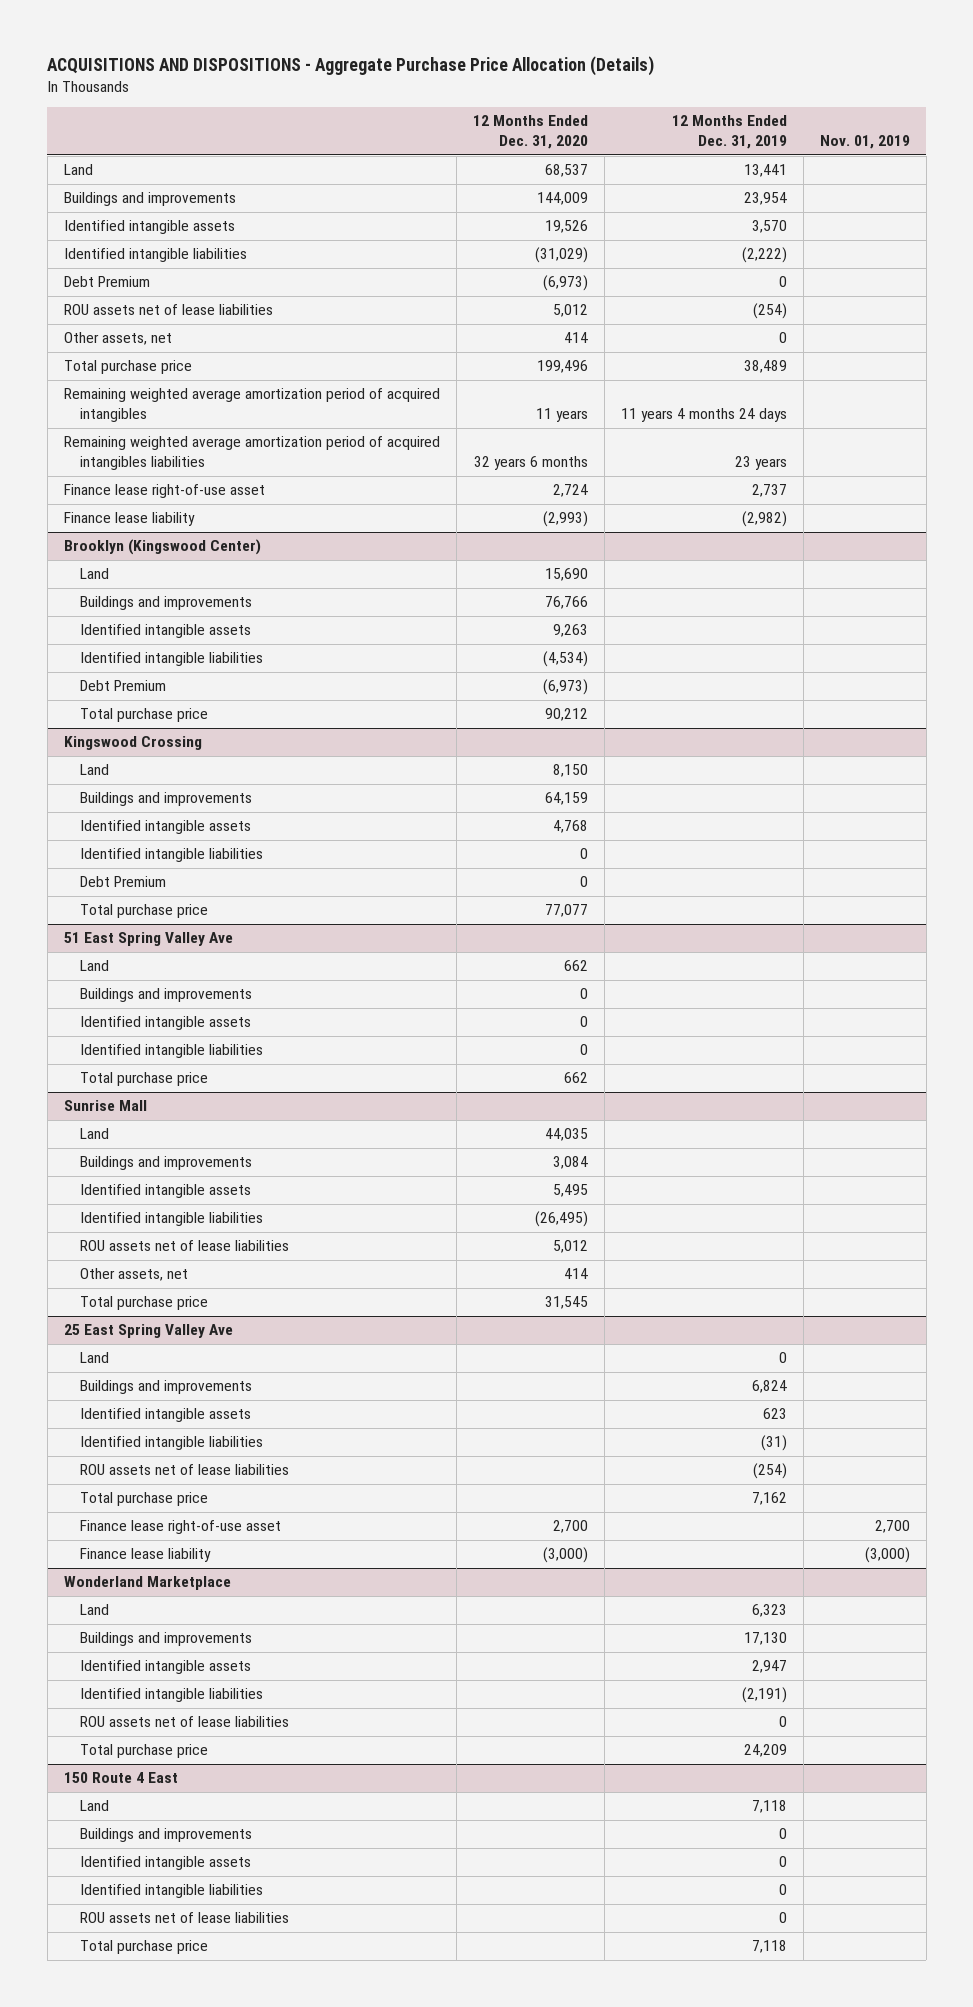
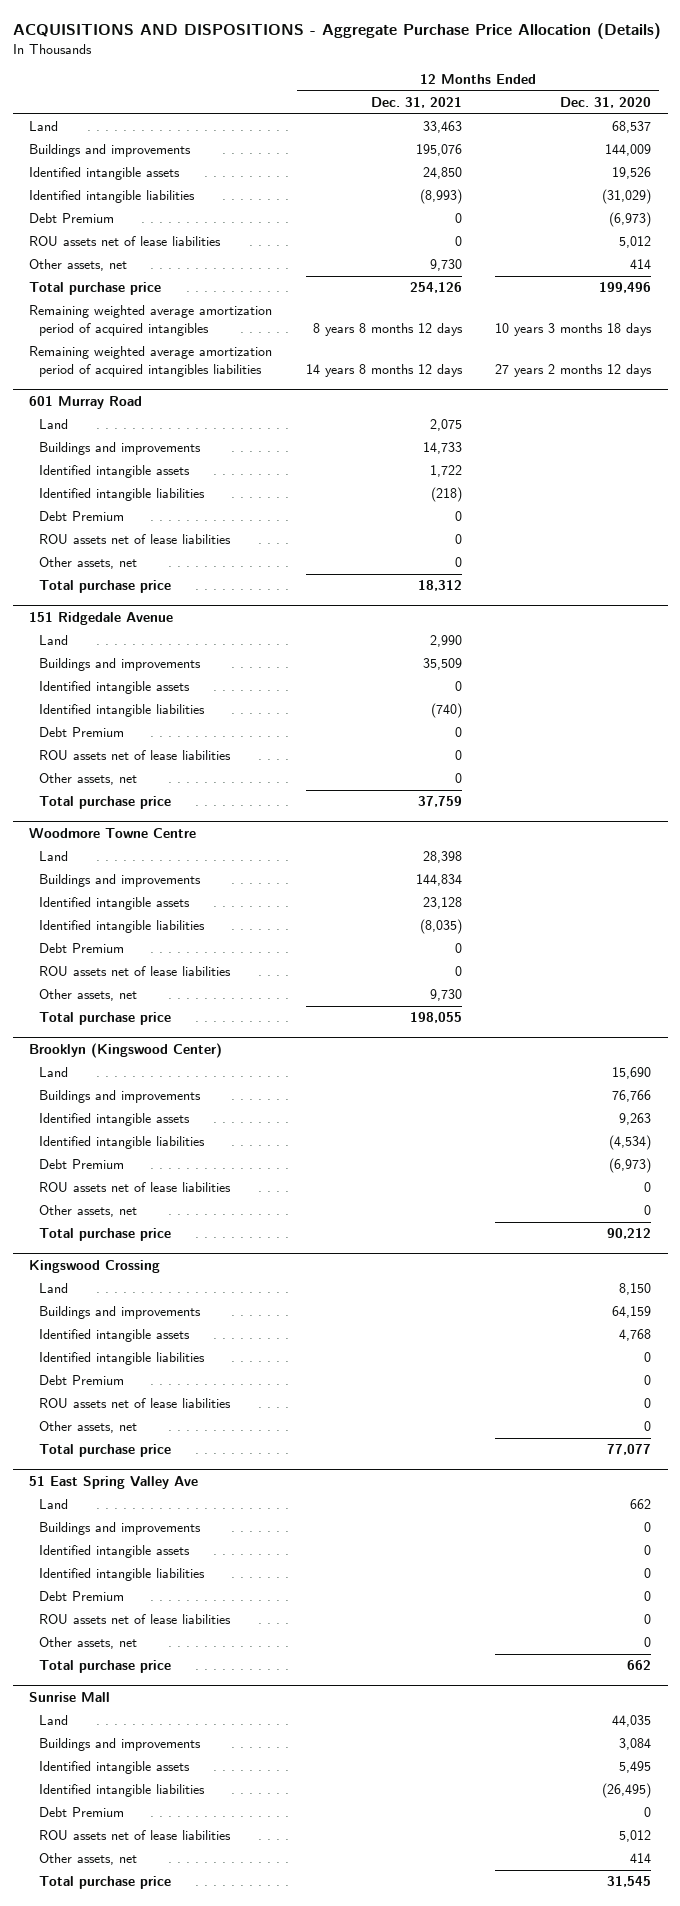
[671,115,787,150] 12 Months Ended Dec. 31, 2019 -> none
[819,135,910,150] Nov. 01, 2019 -> none
none -> [370,97,462,109] Dec. 31, 2021
[63,484,265,499] Finance lease right-of-use asset -> none
[63,512,195,527] Finance lease liability -> none
[535,408,588,423] 11 years -> [494,323,652,337] 10 years 3 months 18 days
[473,456,588,471] 32 years 6 months -> [494,364,652,378] 27 years 2 months 12 days
none -> [29,396,143,410] 601 Murray Road
none -> [39,419,69,430] Land
none -> [39,442,202,456] Buildings and improvements
none -> [39,465,191,479] Identified intangible assets
none -> [39,488,206,502] Identified intangible liabilities
none -> [39,511,125,522] Debt Premium
none -> [39,534,232,545] ROU assets net of lease liabilities
none -> [39,557,138,570] Other assets, net
none -> [39,580,172,594] Total purchase price
none -> [29,612,174,626] 151 Ridgedale Avenue
none -> [39,635,69,646] Land
none -> [39,658,202,672] Buildings and improvements
none -> [39,681,191,695] Identified intangible assets
none -> [39,704,206,718] Identified intangible liabilities
none -> [39,727,125,738] Debt Premium
none -> [39,750,232,761] ROU assets net of lease liabilities
none -> [39,773,138,786] Other assets, net
none -> [39,796,172,810] Total purchase price
none -> [29,828,197,839] Woodmore Towne Centre
none -> [39,851,69,862] Land
none -> [39,874,202,888] Buildings and improvements
none -> [39,897,191,911] Identified intangible assets
none -> [39,920,206,934] Identified intangible liabilities
none -> [39,943,125,954] Debt Premium
none -> [39,966,232,977] ROU assets net of lease liabilities
none -> [39,989,138,1002] Other assets, net
none -> [39,1012,172,1026] Total purchase price
none -> [39,1182,232,1193] ROU assets net of lease liabilities
none -> [39,1205,138,1218] Other assets, net
none -> [39,1398,232,1409] ROU assets net of lease liabilities
none -> [39,1421,138,1434] Other assets, net
none -> [39,1591,125,1602] Debt Premium
none -> [39,1614,232,1625] ROU assets net of lease liabilities
none -> [39,1637,138,1650] Other assets, net
none -> [39,1807,125,1818] Debt Premium
[63,1324,233,1339] 25 East Spring Valley Ave -> none
[80,1352,110,1364] Land -> none
[80,1380,253,1395] Buildings and improvements -> none
[80,1408,252,1423] Identified intangible assets -> none
[80,1436,264,1451] Identified intangible liabilities -> none
[80,1464,290,1476] ROU assets net of lease liabilities -> none
[80,1492,209,1507] Total purchase price -> none
[80,1520,282,1535] Finance lease right-of-use asset -> none
[80,1548,212,1563] Finance lease liability -> none
[63,1576,231,1591] Wonderland Marketplace -> none
[80,1604,110,1616] Land -> none
[80,1632,253,1647] Buildings and improvements -> none
[80,1660,252,1675] Identified intangible assets -> none
[80,1688,264,1703] Identified intangible liabilities -> none
[80,1716,290,1728] ROU assets net of lease liabilities -> none
[80,1744,209,1759] Total purchase price -> none
[63,1772,178,1784] 150 Route 4 East -> none
[80,1800,110,1812] Land -> none
[80,1828,253,1843] Buildings and improvements -> none
[80,1856,252,1871] Identified intangible assets -> none
[80,1884,264,1899] Identified intangible liabilities -> none
[80,1912,290,1924] ROU assets net of lease liabilities -> none
[80,1940,209,1955] Total purchase price -> none

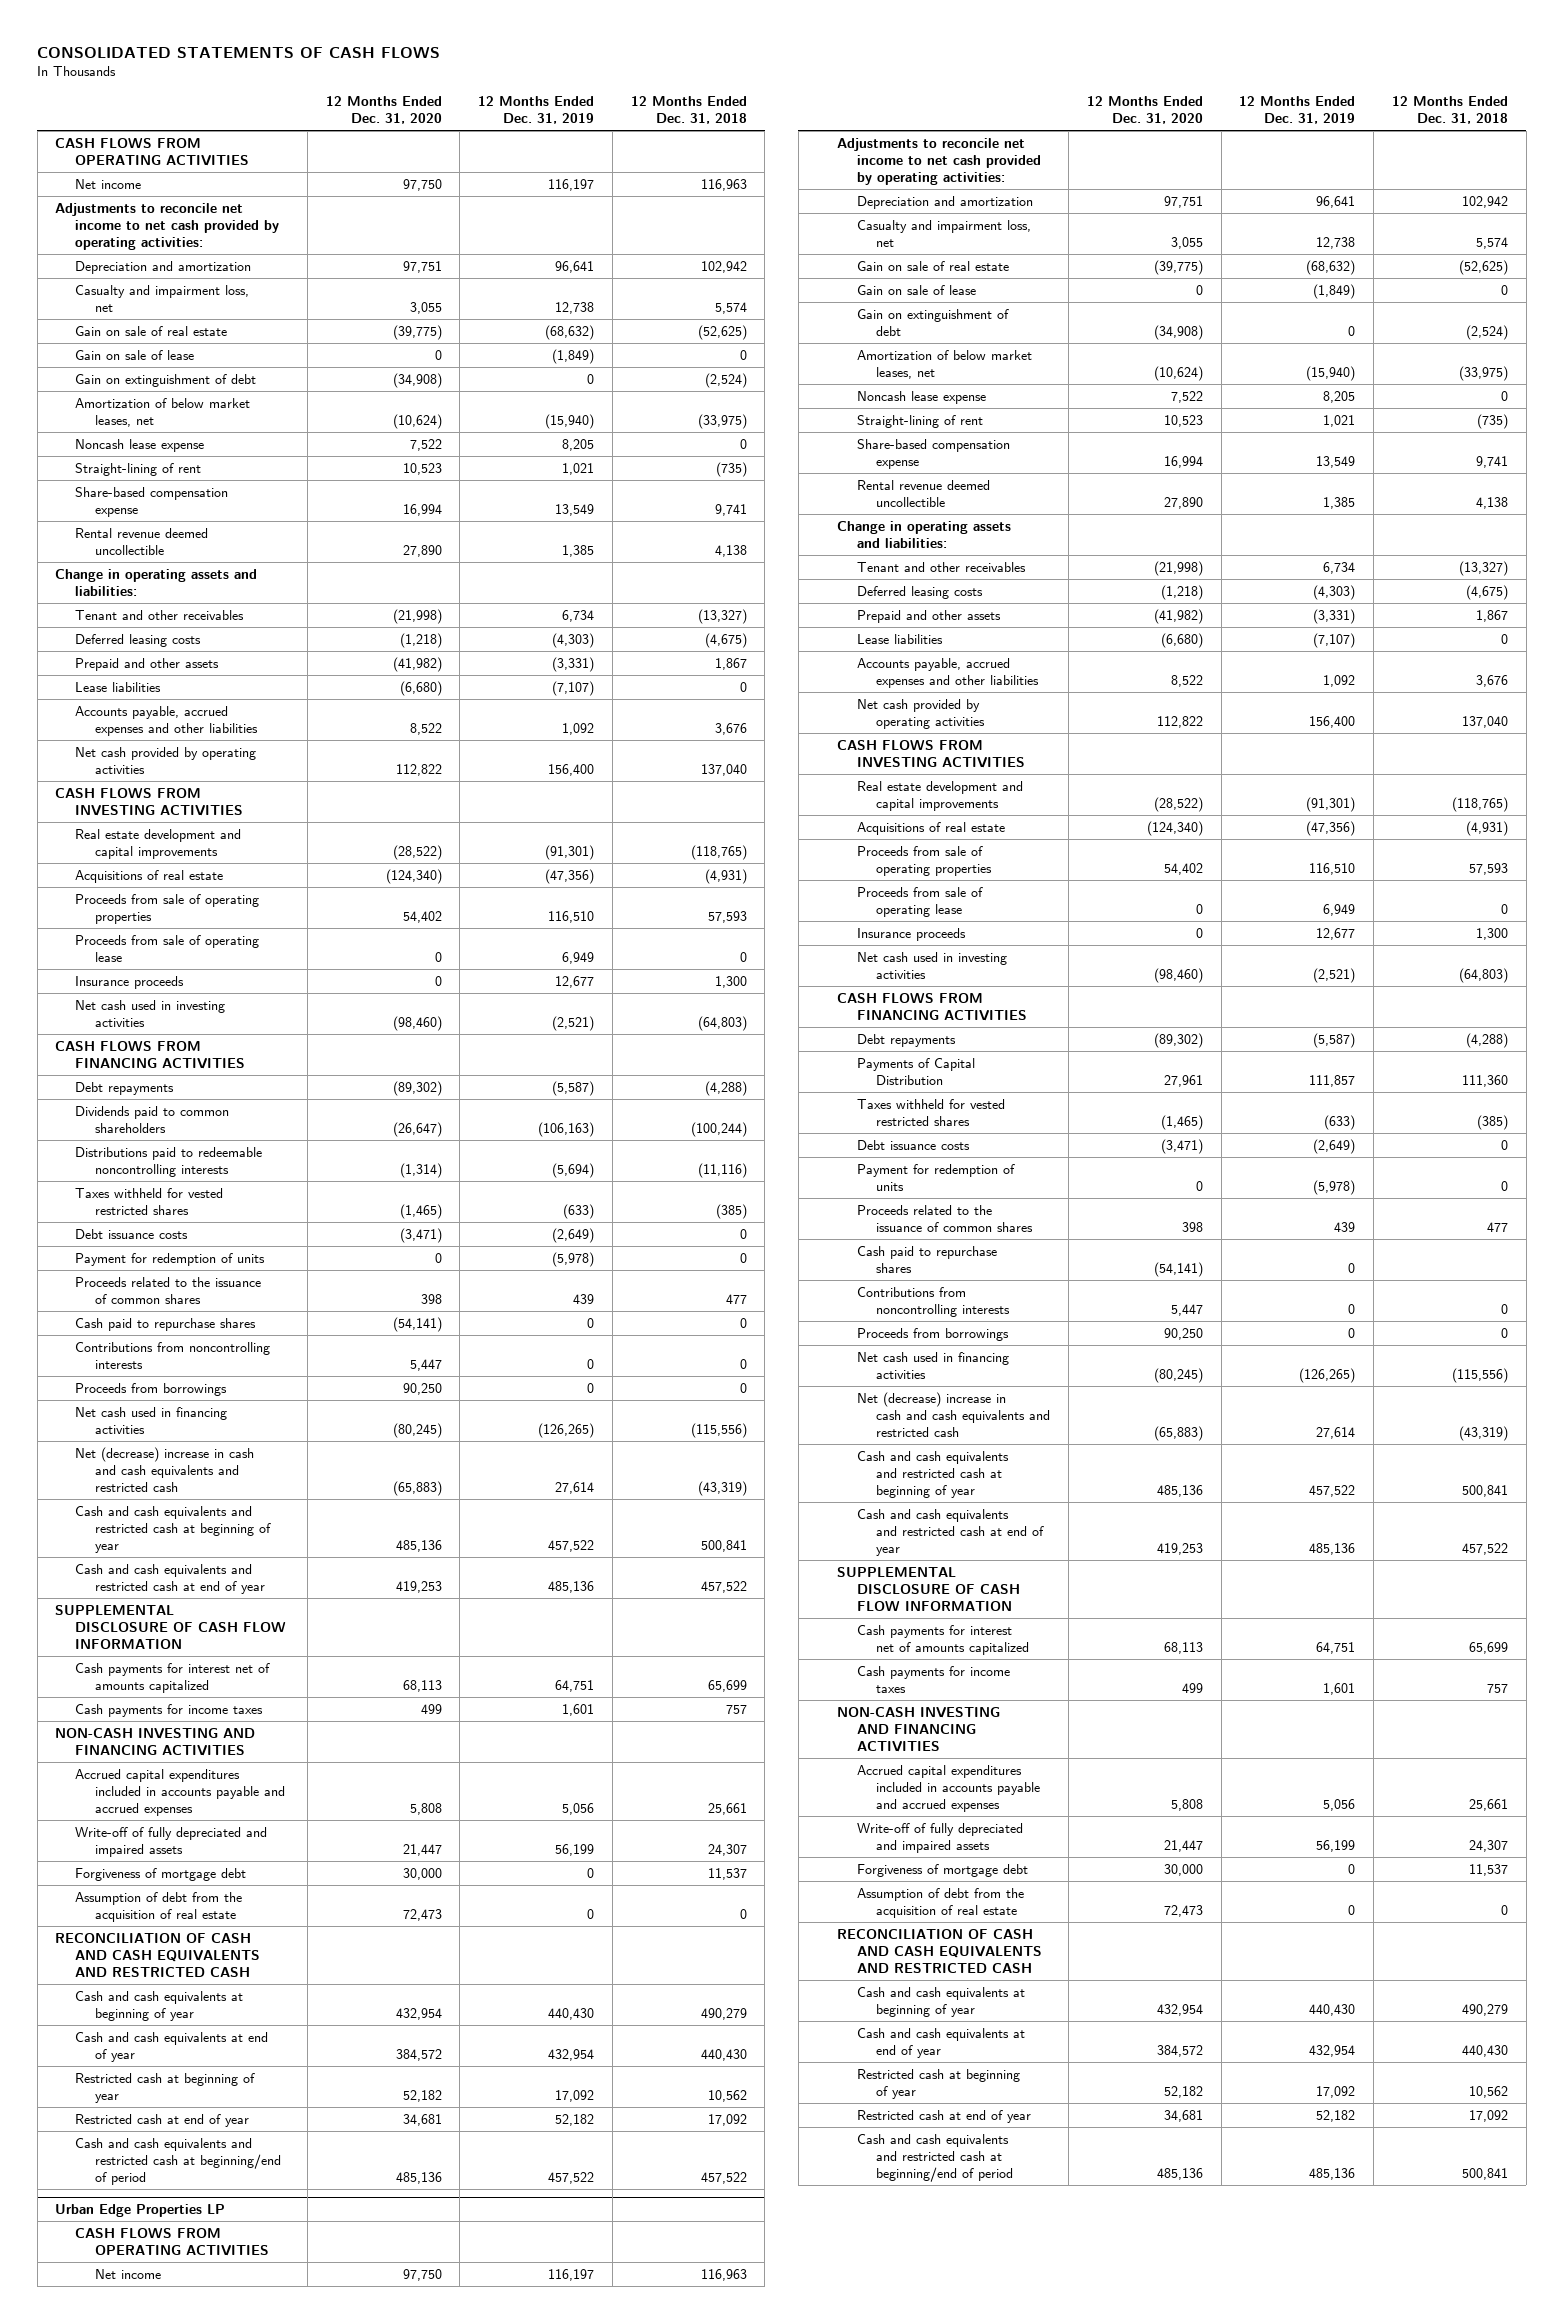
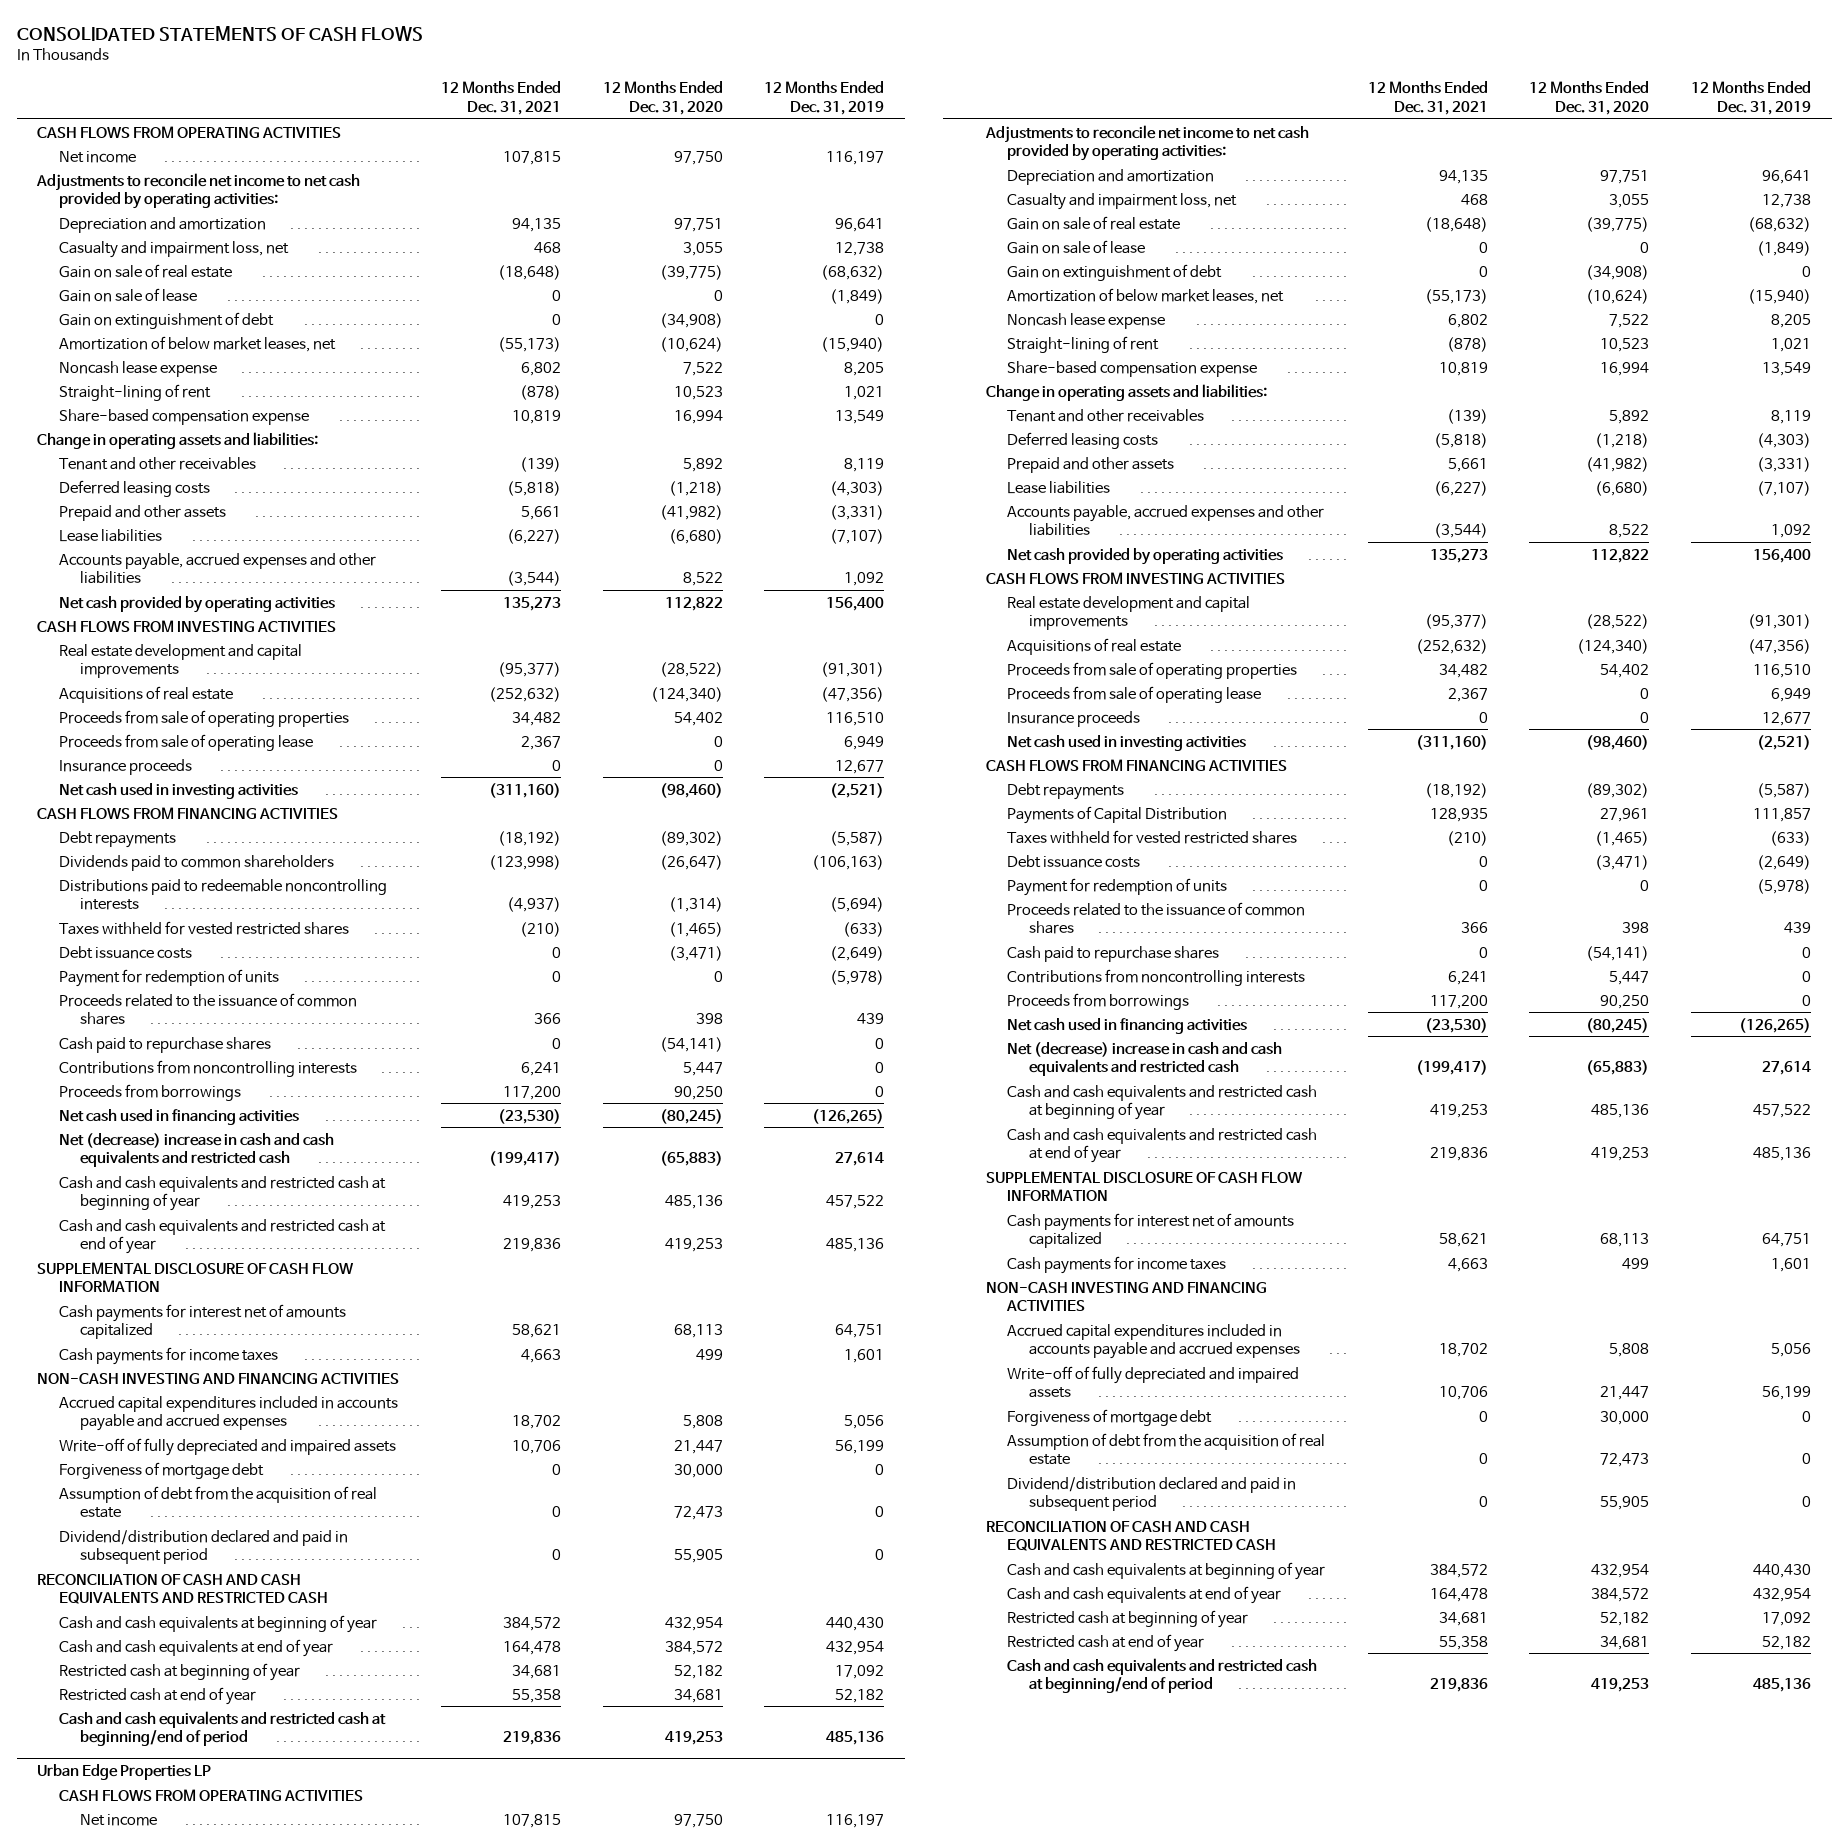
[630,96,747,125] 12 Months Ended Dec. 31, 2018 -> none
none -> [441,81,562,116] 12 Months Ended Dec. 31, 2021
[75,527,209,555] Rental revenue deemed uncollectible -> none
[392,608,442,624] (21,998) -> [682,457,723,472] 5,892
[562,609,595,622] 6,734 -> [844,457,885,472] 8,119
none -> [58,1529,348,1565] Dividend/distribution declared and paid in subsequent period
[395,2171,442,2184] 485,136 -> [664,1731,723,1746] 419,253
[548,2171,595,2184] 457,522 -> [826,1731,885,1746] 485,136
[856,479,990,507] Rental revenue deemed uncollectible -> none
[1153,560,1203,576] (21,998) -> [1609,409,1650,424] 5,892
[1323,561,1356,574] 6,734 -> [1771,409,1812,424] 8,119
none -> [1007,1476,1297,1512] Dividend/distribution declared and paid in subsequent period
[1156,2167,1203,2180] 485,136 -> [1591,1678,1650,1693] 419,253

